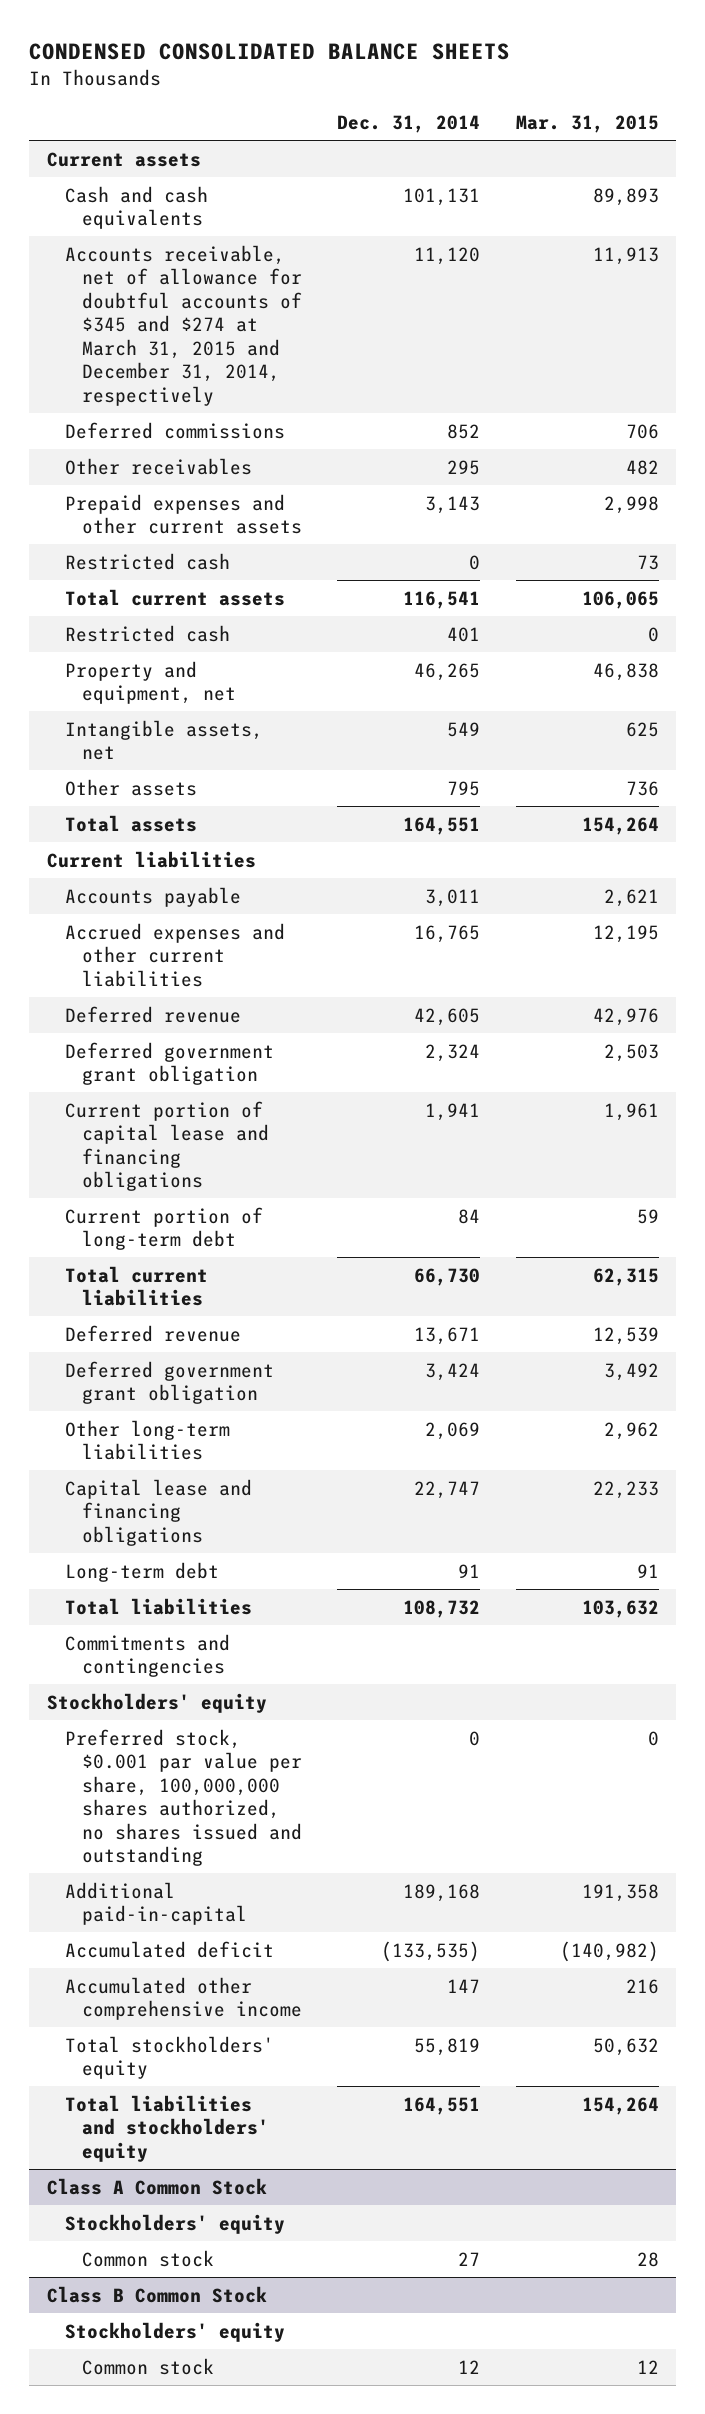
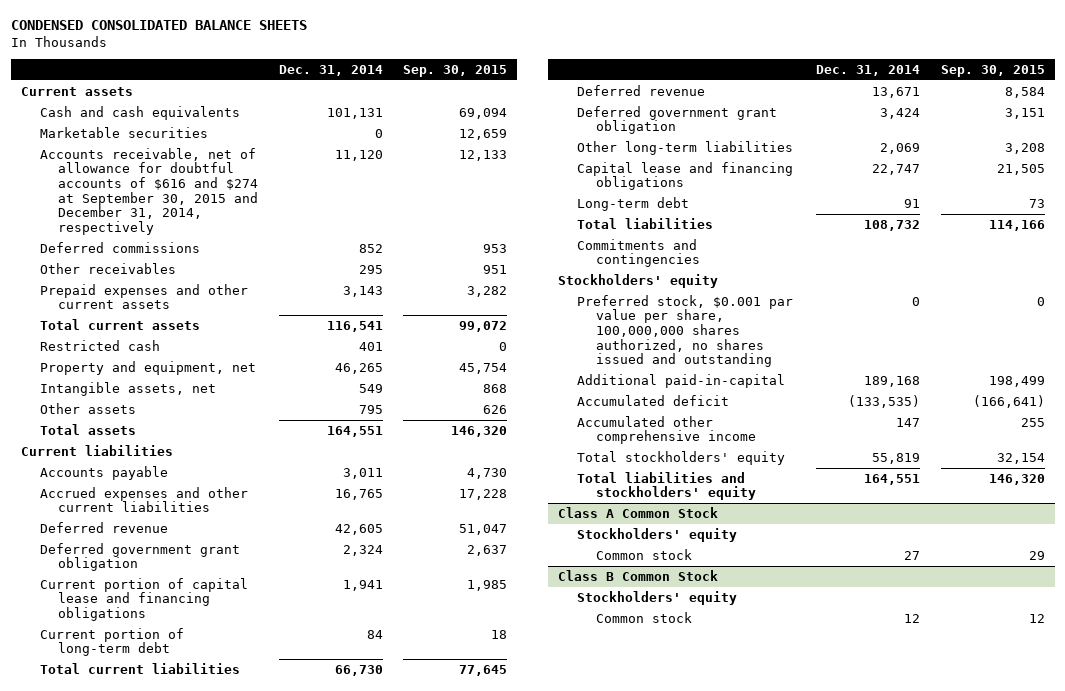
[515,115,659,134] Mar. 31, 2015 -> none
none -> [403,64,508,77] Sep. 30, 2015
none -> [39,126,208,138] Marketable securities
[64,244,303,406] Accounts receivable, net of allowance for doubtful accounts of $345 and $274 at March 31, 2015 and December 31, 2014, respectively -> [39,147,259,235] Accounts receivable, net of allowance for doubtful accounts of $616 and $274 at September 30, 2015 and December 31, 2014, respectively
[64,552,230,570] Restricted cash -> none

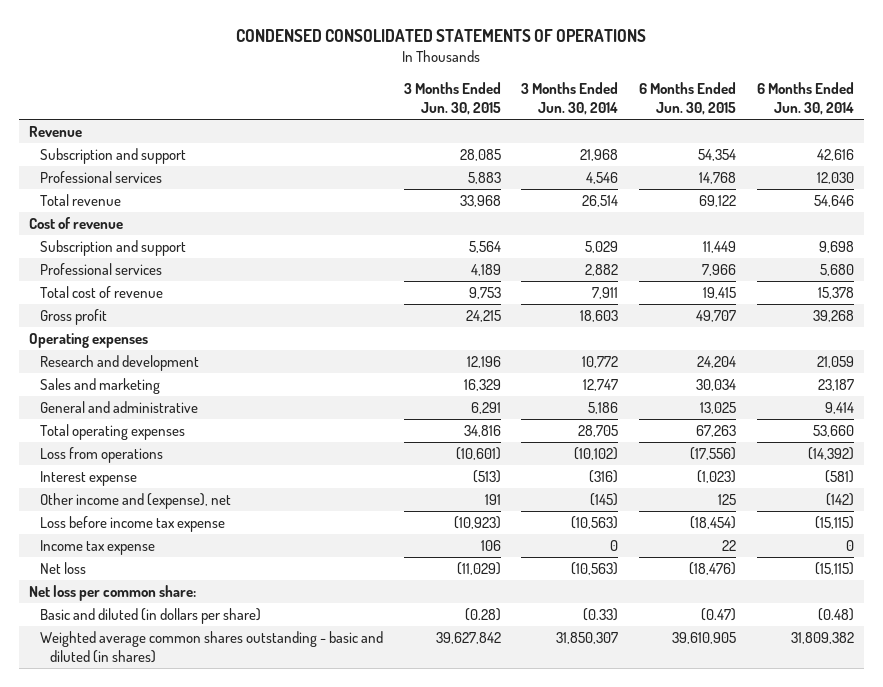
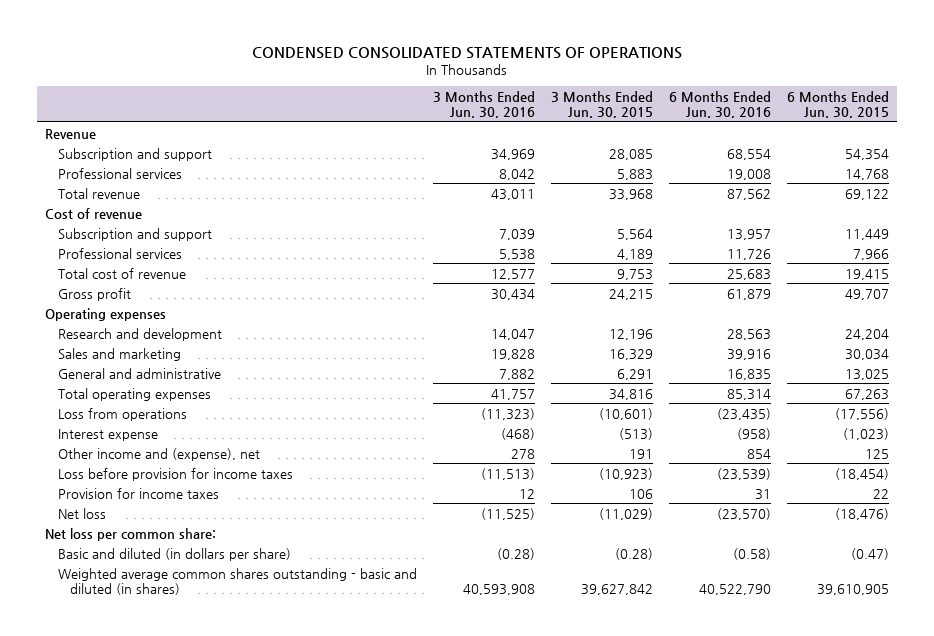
[521,82,619,115] 3 Months Ended Jun. 30, 2014 -> none
[756,82,854,115] 6 Months Ended Jun. 30, 2014 -> none
none -> [432,90,535,119] 3 Months Ended Jun. 30, 2016
none -> [668,90,771,119] 6 Months Ended Jun. 30, 2016
[39,515,225,532] Loss before income tax expense -> [57,467,293,481] Loss before provision for income taxes
[39,539,155,555] Income tax expense -> [57,487,219,499] Provision for income taxes

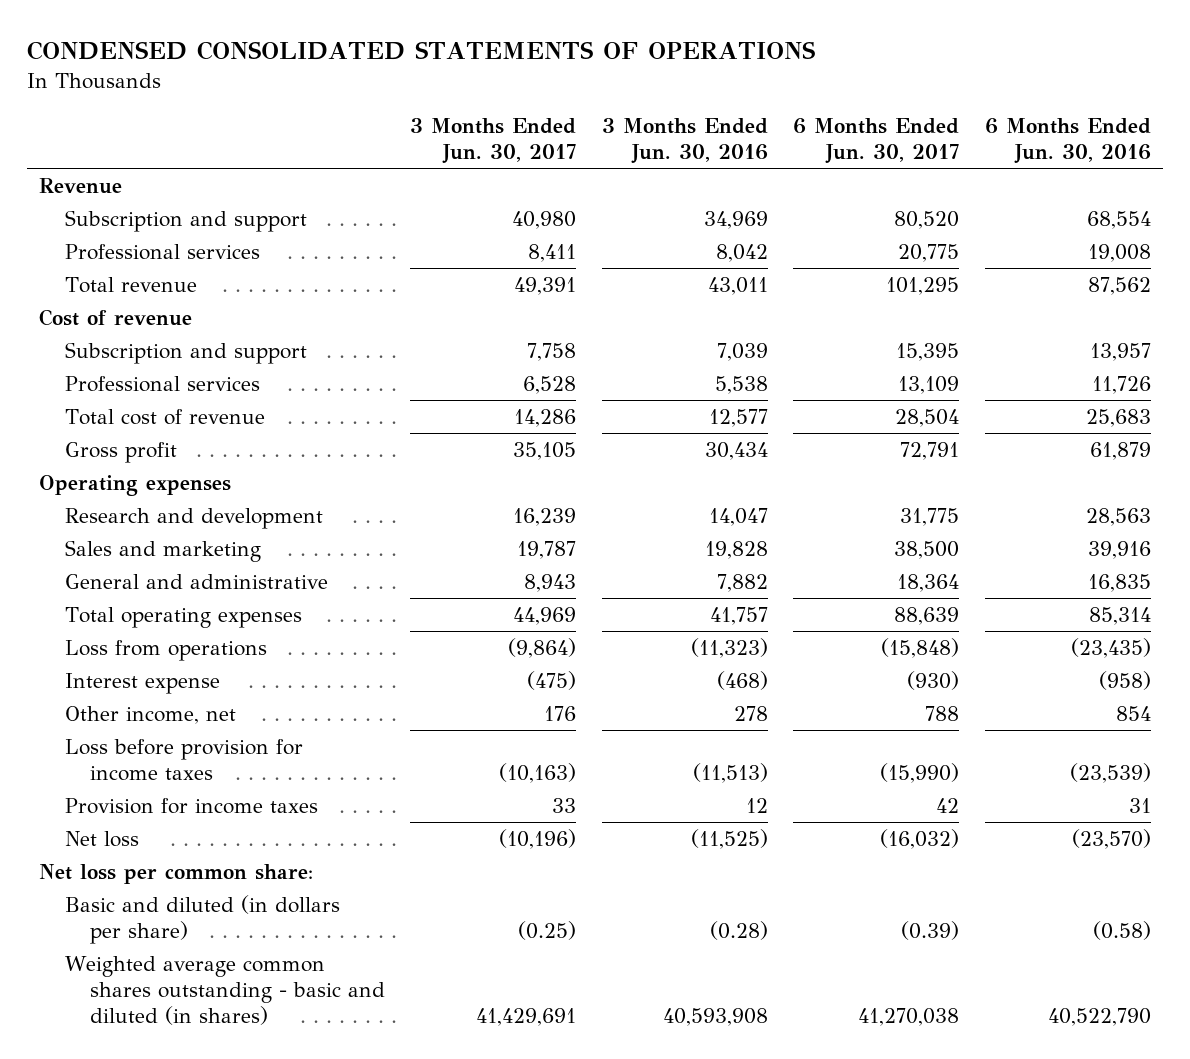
[550,90,653,119] 3 Months Ended Jun. 30, 2015 -> none
[786,90,889,119] 6 Months Ended Jun. 30, 2015 -> none
none -> [410,117,577,164] 3 Months Ended Jun. 30, 2017
none -> [793,117,960,164] 6 Months Ended Jun. 30, 2017
[57,447,260,461] Other income and (expense), net -> [64,706,236,725] Other income, net

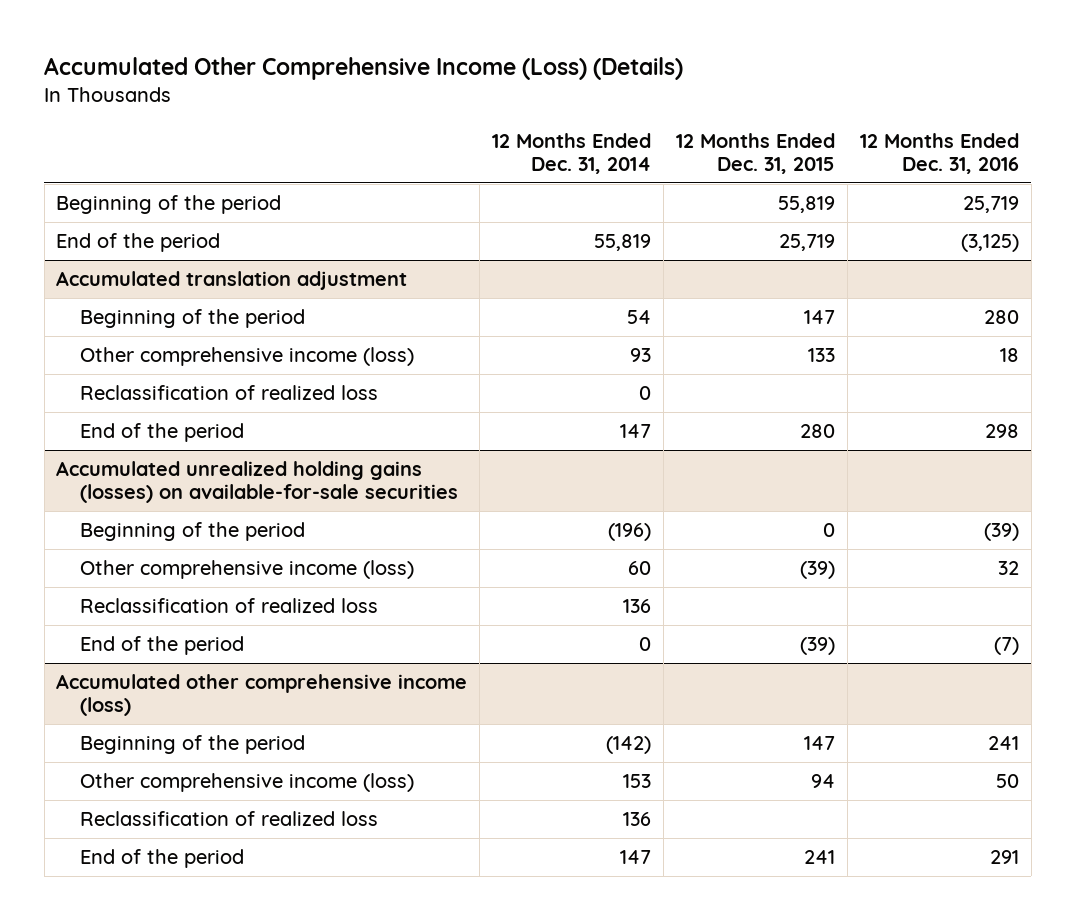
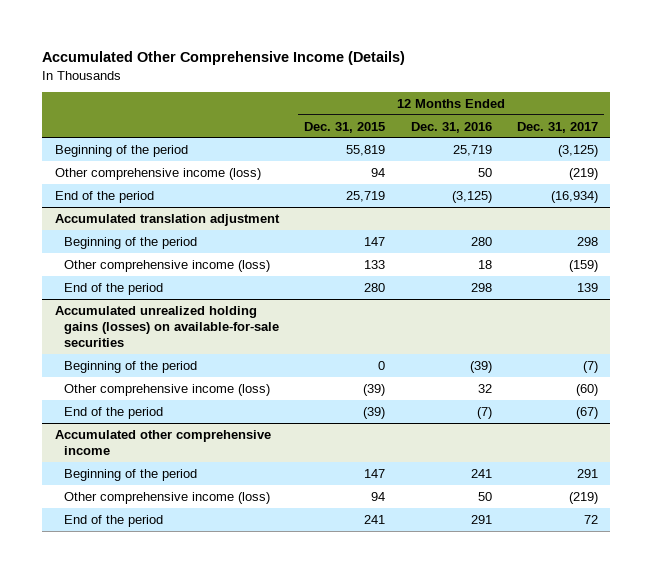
[44,56,684,80] Accumulated Other Comprehensive Income (Loss) (Details) -> [42,51,406,66] Accumulated Other Comprehensive Income (Details)
[492,132,652,175] 12 Months Ended Dec. 31, 2014 -> none
none -> [516,121,598,133] Dec. 31, 2017
none -> [55,167,262,180] Other comprehensive income (loss)
[80,384,379,400] Reclassification of realized loss -> none
[80,597,379,613] Reclassification of realized loss -> none
[56,673,468,717] Accumulated other comprehensive income (loss) -> [55,429,272,456] Accumulated other comprehensive income
[80,810,379,826] Reclassification of realized loss -> none

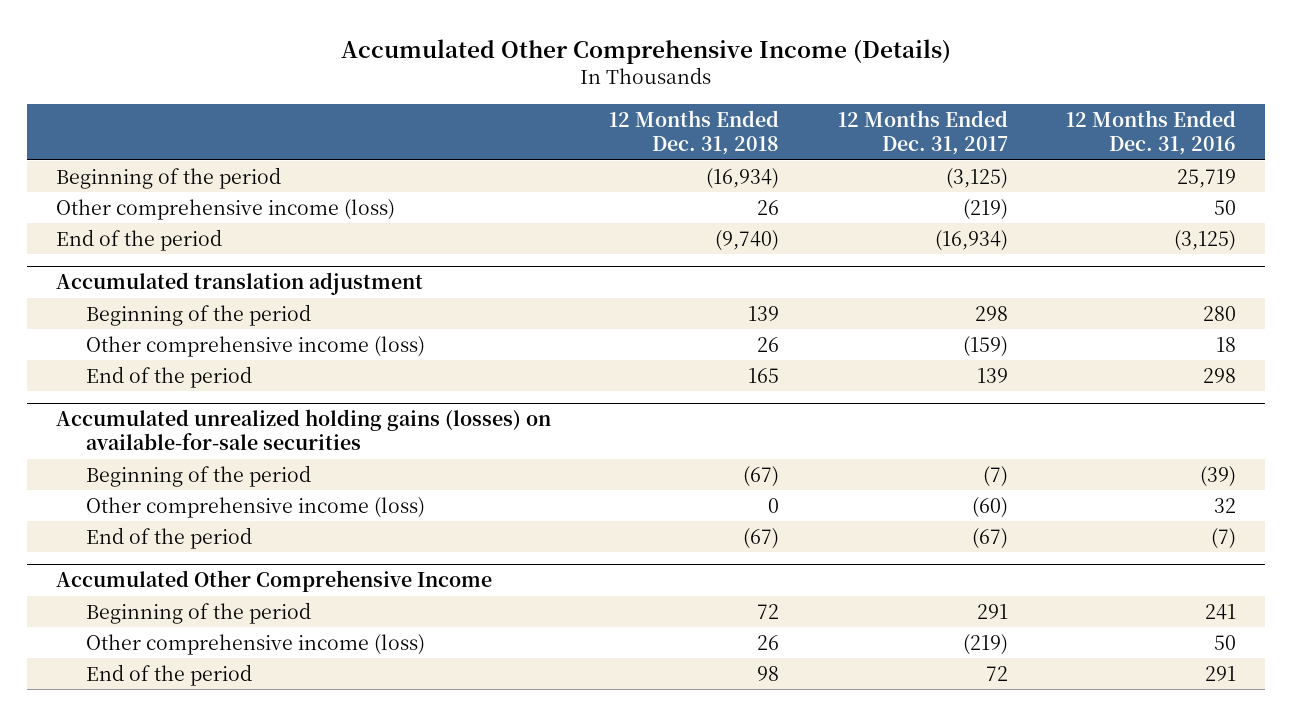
[304,121,386,133] Dec. 31, 2015 -> none
none -> [609,109,780,156] 12 Months Ended Dec. 31, 2018
[55,429,272,456] Accumulated other comprehensive income -> [56,570,493,593] Accumulated Other Comprehensive Income

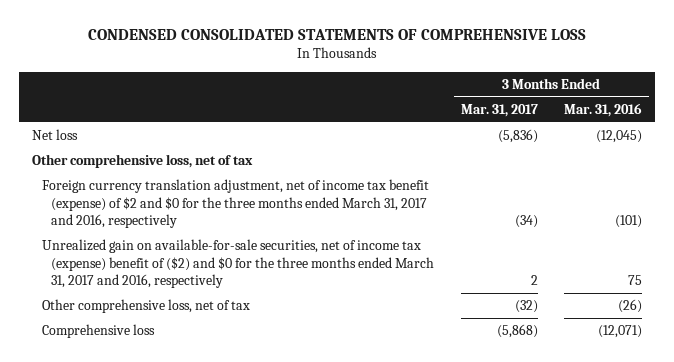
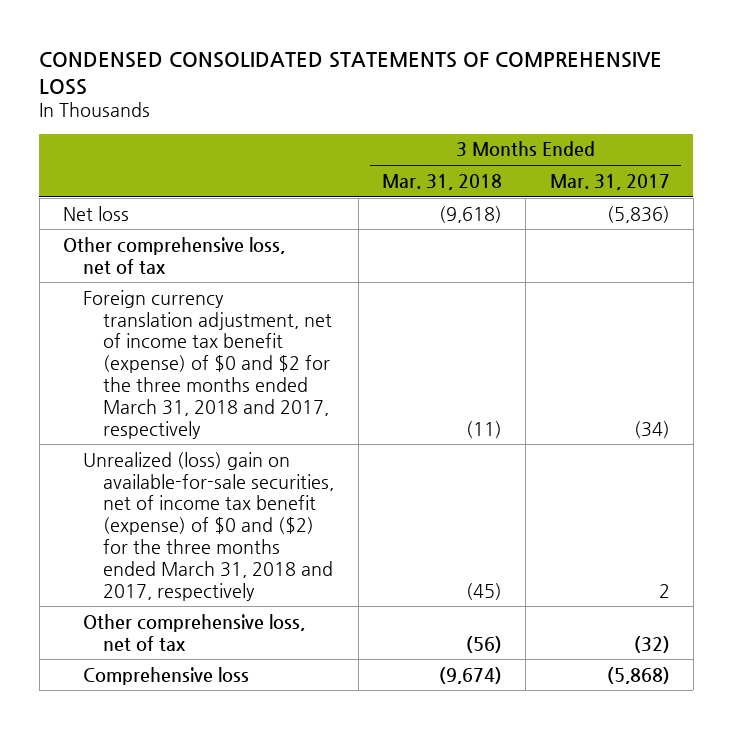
[564,102,643,117] Mar. 31, 2016 -> none
none -> [382,173,503,190] Mar. 31, 2018
[41,179,429,229] Foreign currency translation adjustment, net of income tax benefit (expense) of $2 and $0 for the three months ended March 31, 2017 and 2016, respectively -> [83,289,333,439] Foreign currency translation adjustment, net of income tax benefit (expense) of $0 and $2 for the three months ended March 31, 2018 and 2017, respectively
[41,239,435,289] Unrealized gain on available-for-sale securities, net of income tax (expense) benefit of ($2) and $0 for the three months ended March 31, 2017 and 2016, respectively -> [83,451,335,601] Unrealized (loss) gain on available-for-sale securities, net of income tax benefit (expense) of $0 and ($2) for the three months ended March 31, 2018 and 2017, respectively

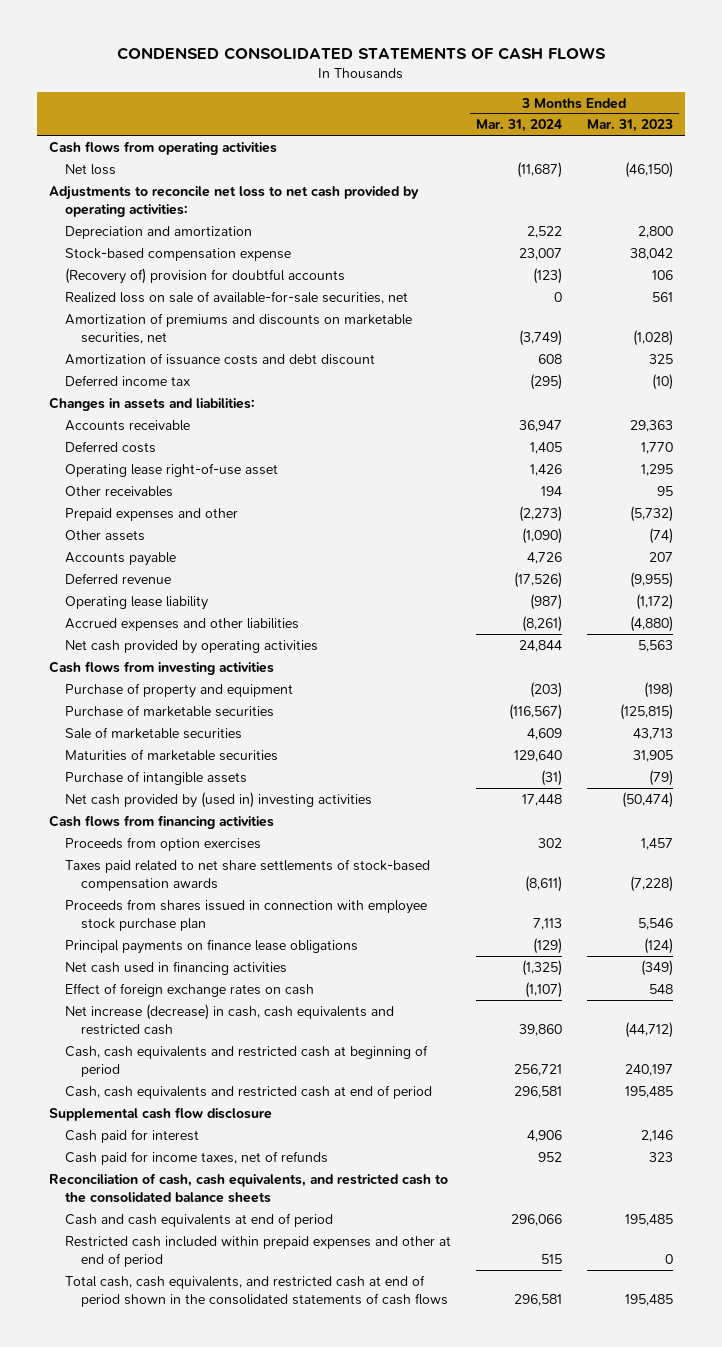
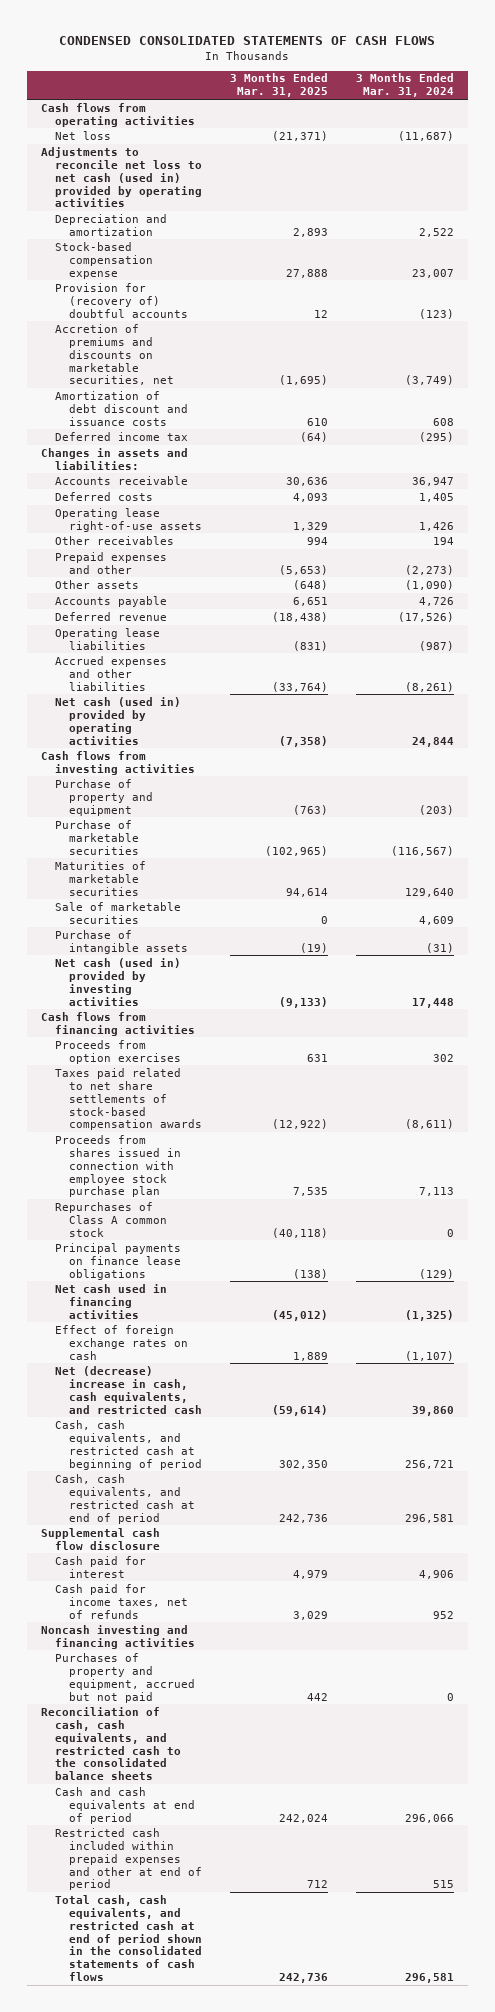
[586,119,673,133] Mar. 31, 2023 -> none
none -> [229,73,328,98] 3 Months Ended Mar. 31, 2025
[49,185,420,217] Adjustments to reconcile net loss to net cash provided by operating activities: -> [41,146,203,208] Adjustments to reconcile net loss to net cash (used in) provided by operating activities
[64,290,408,304] Realized loss on sale of available-for-sale securities, net -> none
[64,267,345,284] (Recovery of) provision for doubtful accounts -> [55,282,189,318] Provision for (recovery of) doubtful accounts
[64,312,412,344] Amortization of premiums and discounts on marketable securities, net -> [55,323,175,386] Accretion of premiums and discounts on marketable securities, net
[64,352,375,365] Amortization of issuance costs and debt discount -> [55,390,189,426] Amortization of debt discount and issuance costs
[64,462,278,477] Operating lease right-of-use asset -> [55,507,203,532] Operating lease right-of-use assets
[64,595,208,610] Operating lease liability -> [55,627,161,650] Operating lease liabilities
[64,639,318,654] Net cash provided by operating activities -> [55,696,182,745] Net cash (used in) provided by operating activities
[64,726,242,739] Sale of marketable securities -> [55,901,182,924] Sale of marketable securities
[64,791,372,808] Net cash provided by (used in) investing activities -> [55,957,182,1006] Net cash (used in) provided by investing activities
none -> [55,1201,168,1237] Repurchases of Class A common stock
[64,1003,394,1035] Net increase (decrease) in cash, cash equivalents and restricted cash -> [55,1365,203,1414] Net (decrease) increase in cash, cash equivalents, and restricted cash
[64,1044,428,1077] Cash, cash equivalents and restricted cash at beginning of period -> [55,1419,203,1470] Cash, cash equivalents, and restricted cash at beginning of period
[64,1084,432,1099] Cash, cash equivalents and restricted cash at end of period -> [55,1473,196,1524] Cash, cash equivalents, and restricted cash at end of period
none -> [41,1624,196,1649] Noncash investing and financing activities
none -> [55,1652,196,1703] Purchases of property and equipment, accrued but not paid

